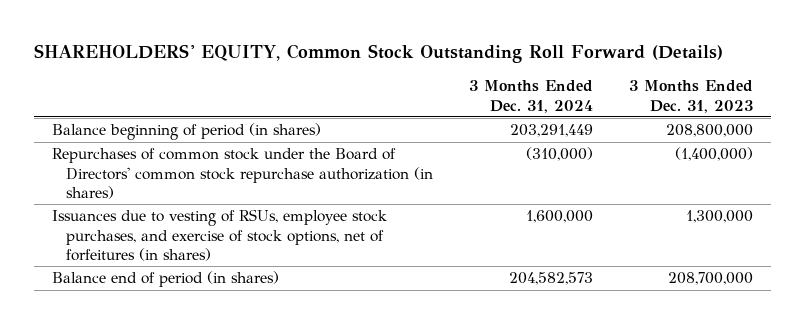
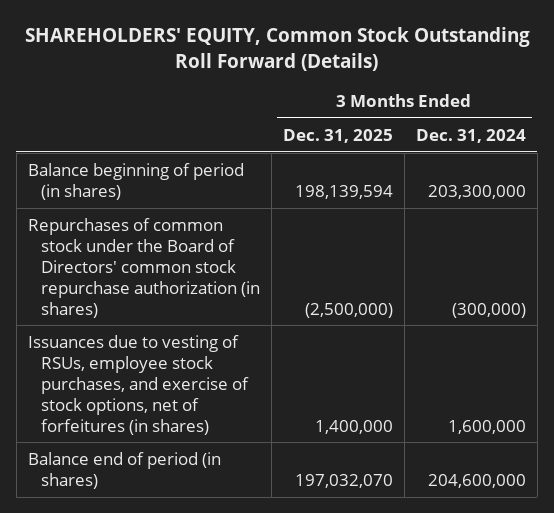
[628,80,753,113] 3 Months Ended Dec. 31, 2023 -> none
none -> [282,128,393,143] Dec. 31, 2025
[510,124,594,138] 203,291,449 -> [427,184,526,199] 203,300,000
[526,147,594,162] (310,000) -> [451,302,526,318] (300,000)
[509,272,594,286] 204,582,573 -> [427,473,526,488] 204,600,000

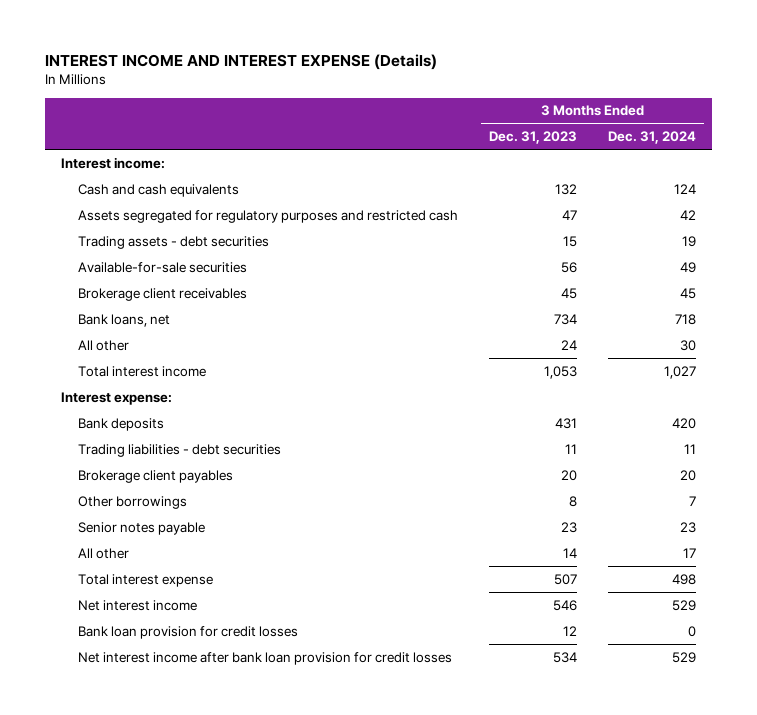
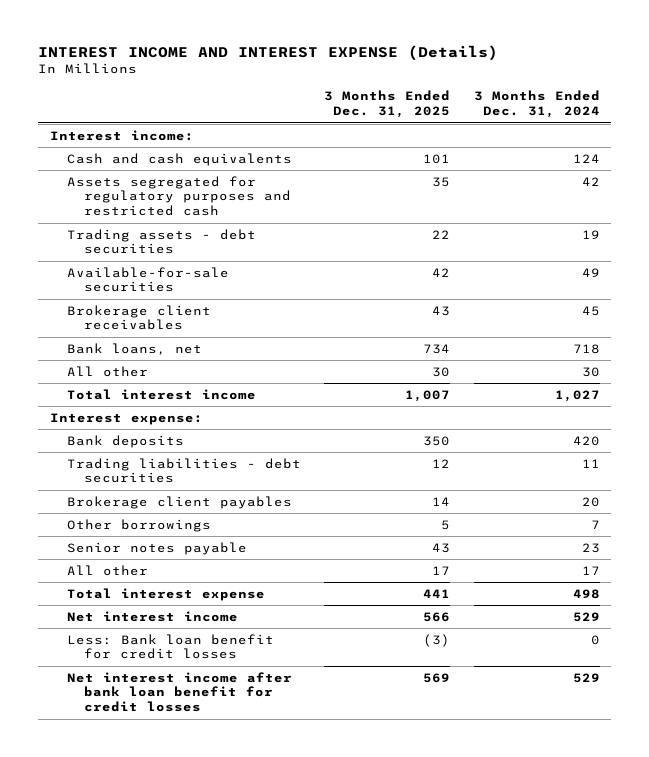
[489,131,578,145] Dec. 31, 2023 -> none
none -> [324,90,451,119] 3 Months Ended Dec. 31, 2025
[78,625,299,639] Bank loan provision for credit losses -> [66,633,274,660] Less: Bank loan benefit for credit losses
[78,651,453,665] Net interest income after bank loan provision for credit losses -> [66,671,292,713] Net interest income after bank loan benefit for credit losses

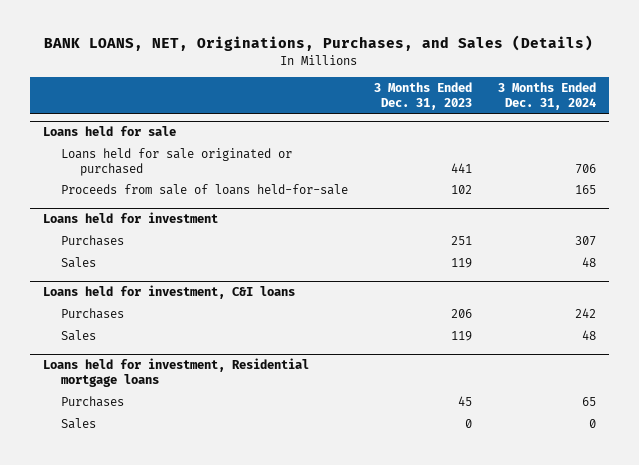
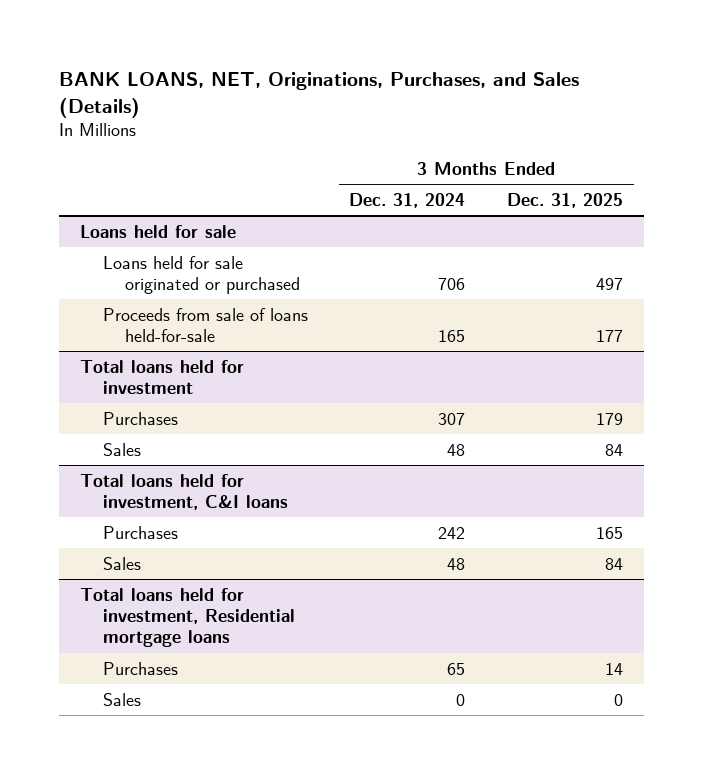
[374,81,473,110] 3 Months Ended Dec. 31, 2023 -> none
none -> [507,192,624,208] Dec. 31, 2025
[42,212,218,224] Loans held for investment -> [79,359,244,394] Total loans held for investment
[42,285,295,300] Loans held for investment, C&I loans -> [79,473,288,510] Total loans held for investment, C&I loans
[42,358,309,387] Loans held for investment, Residential mortgage loans -> [79,587,295,648] Total loans held for investment, Residential mortgage loans

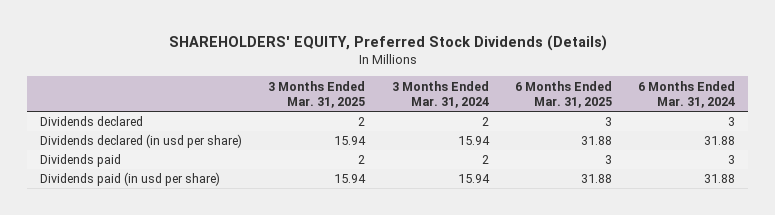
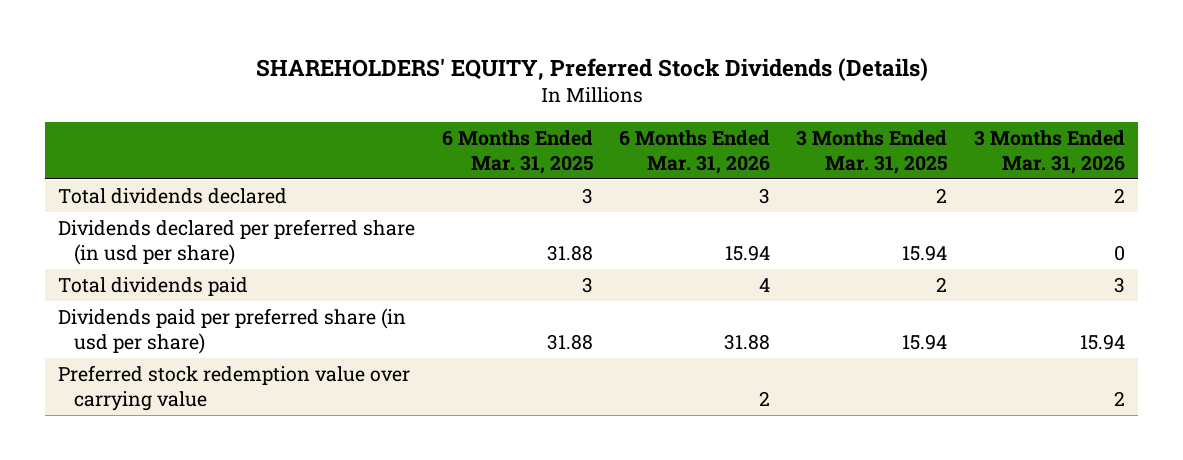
[391,80,489,108] 3 Months Ended Mar. 31, 2024 -> none
[637,80,735,108] 6 Months Ended Mar. 31, 2024 -> none
none -> [619,129,771,174] 6 Months Ended Mar. 31, 2026
none -> [973,129,1125,174] 3 Months Ended Mar. 31, 2026
[40,116,144,127] Dividends declared -> [58,187,288,204] Total dividends declared
[40,134,243,149] Dividends declared (in usd per share) -> [58,218,416,266] Dividends declared per preferred share (in usd per share)
[40,154,122,168] Dividends paid -> [58,276,249,296] Total dividends paid
[40,172,221,187] Dividends paid (in usd per share) -> [58,307,407,355] Dividends paid per preferred share (in usd per share)
none -> [58,364,411,412] Preferred stock redemption value over carrying value

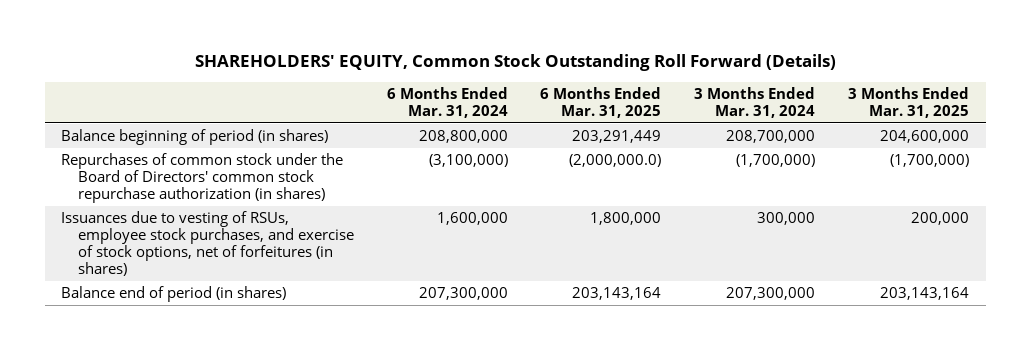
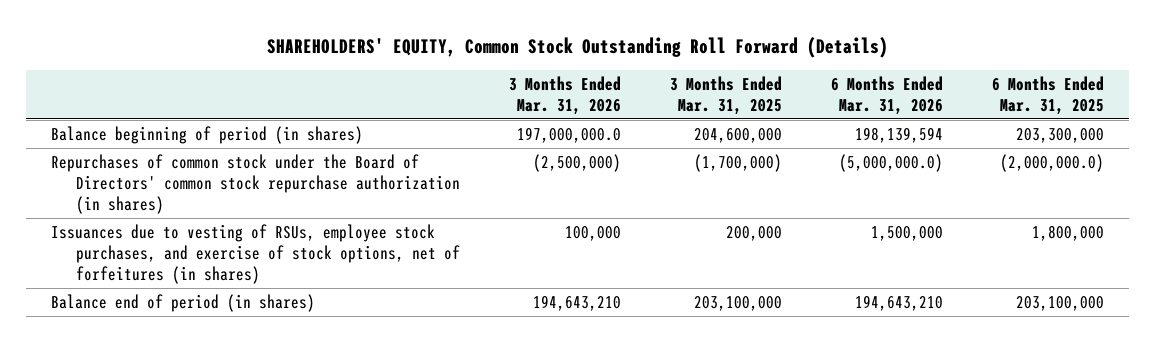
[386,86,508,118] 6 Months Ended Mar. 31, 2024 -> none
[694,86,816,118] 3 Months Ended Mar. 31, 2024 -> none
none -> [509,75,622,115] 3 Months Ended Mar. 31, 2026
none -> [831,75,944,115] 6 Months Ended Mar. 31, 2026
[572,130,662,144] 203,291,449 -> [1016,127,1105,143] 203,300,000
[572,287,662,301] 203,143,164 -> [1016,295,1105,311] 203,100,000
[880,287,970,301] 203,143,164 -> [694,295,783,311] 203,100,000

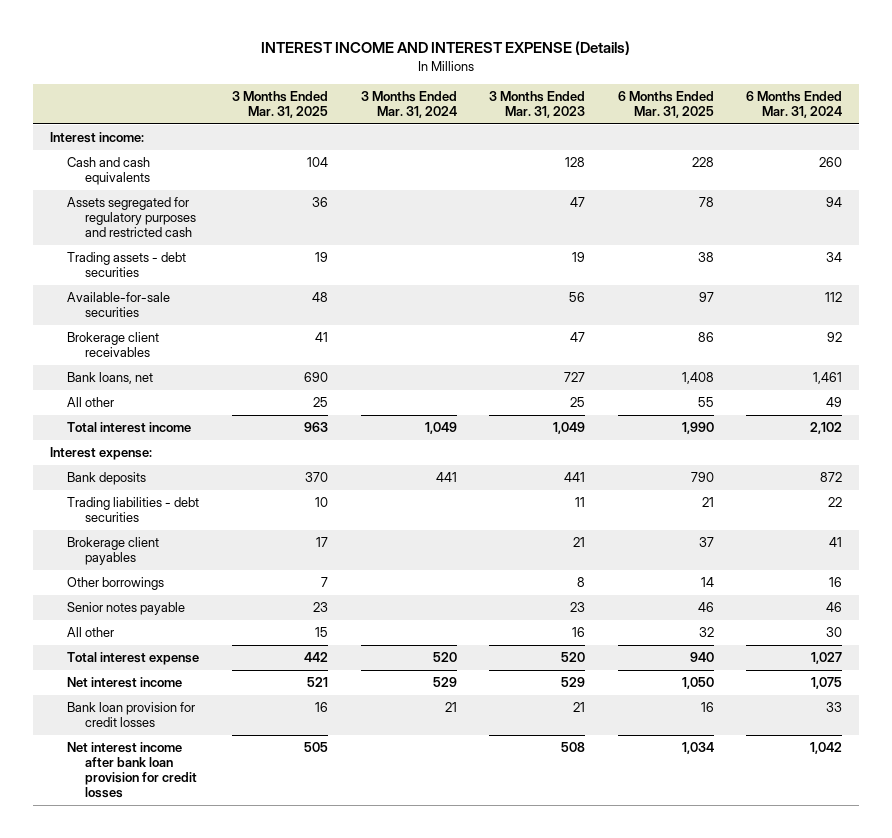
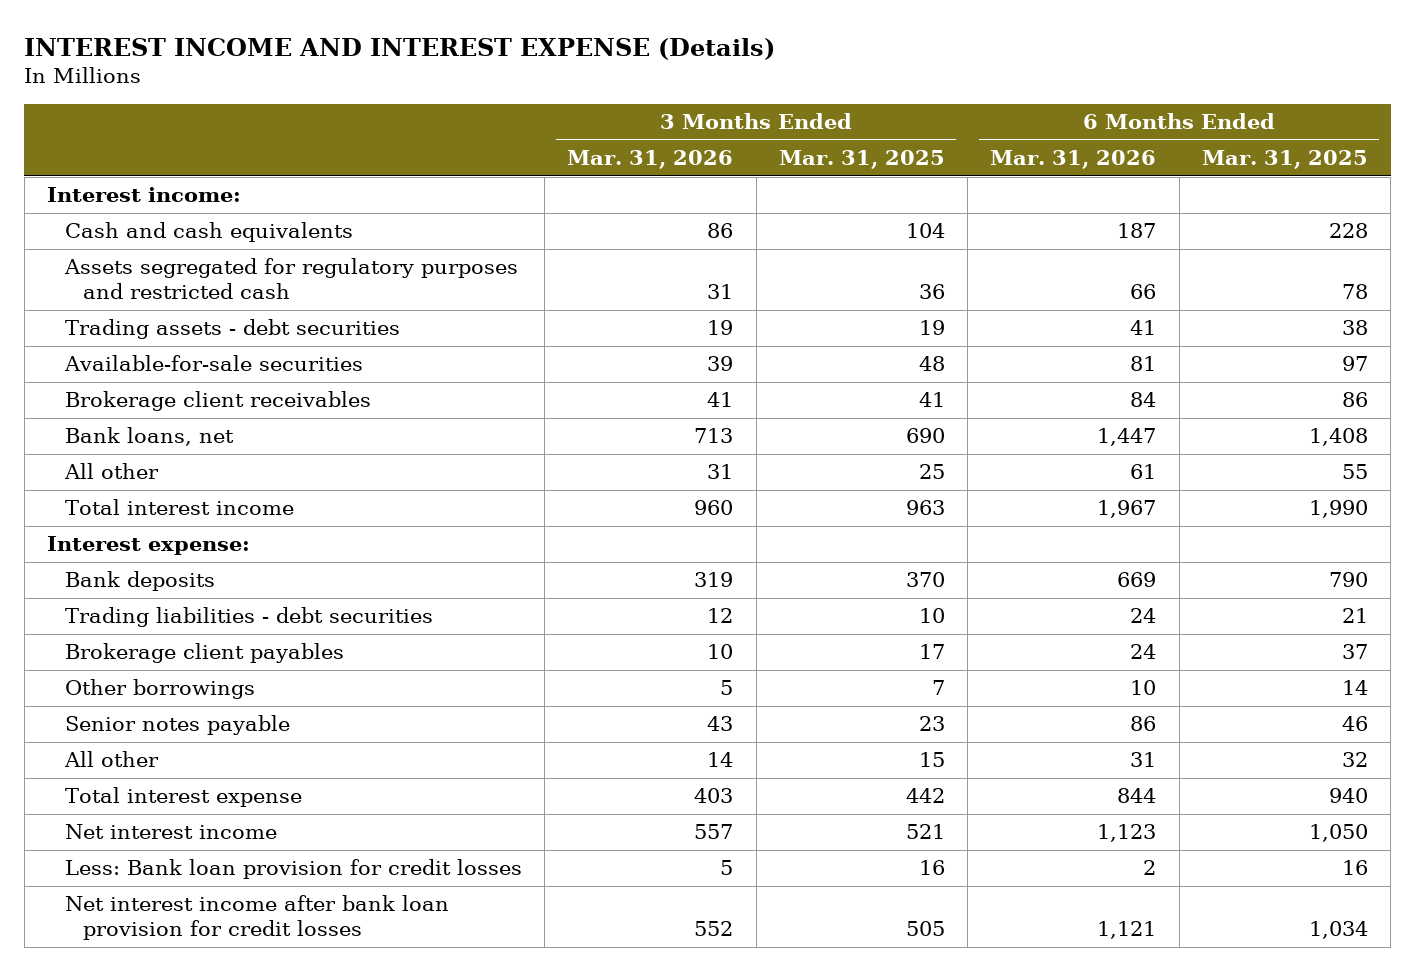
[360,91,457,119] 3 Months Ended Mar. 31, 2024 -> none
[489,91,586,119] 3 Months Ended Mar. 31, 2023 -> none
[746,91,843,119] 6 Months Ended Mar. 31, 2024 -> none
none -> [567,150,734,170] Mar. 31, 2026
none -> [990,150,1157,170] Mar. 31, 2026
[67,702,196,728] Bank loan provision for credit losses -> [64,859,522,880] Less: Bank loan provision for credit losses

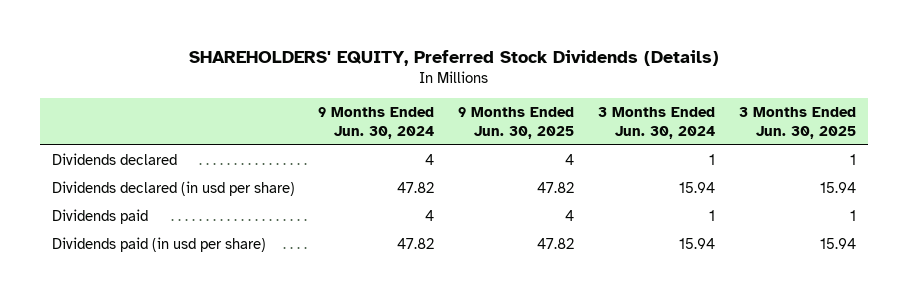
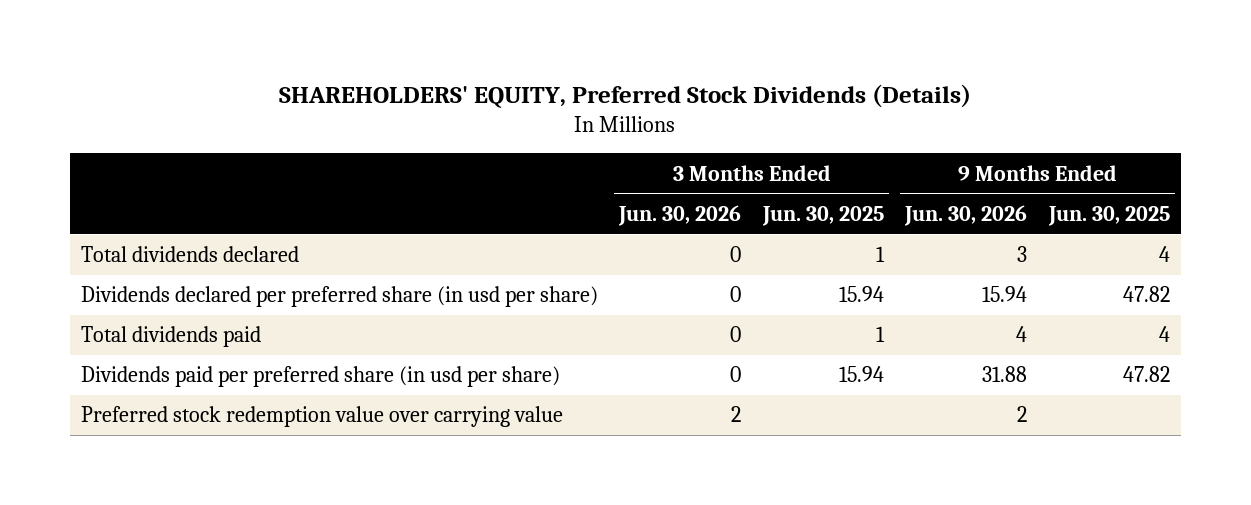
[318,107,435,140] 9 Months Ended Jun. 30, 2024 -> none
[598,107,716,140] 3 Months Ended Jun. 30, 2024 -> none
none -> [618,204,742,226] Jun. 30, 2026
none -> [904,204,1028,226] Jun. 30, 2026
[51,152,177,165] Dividends declared -> [80,246,299,263] Total dividends declared
[51,180,295,196] Dividends declared (in usd per share) -> [80,286,598,308] Dividends declared per preferred share (in usd per share)
[51,208,148,224] Dividends paid -> [80,326,261,348] Total dividends paid
[51,236,266,252] Dividends paid (in usd per share) -> [80,366,560,388] Dividends paid per preferred share (in usd per share)
none -> [80,406,563,428] Preferred stock redemption value over carrying value

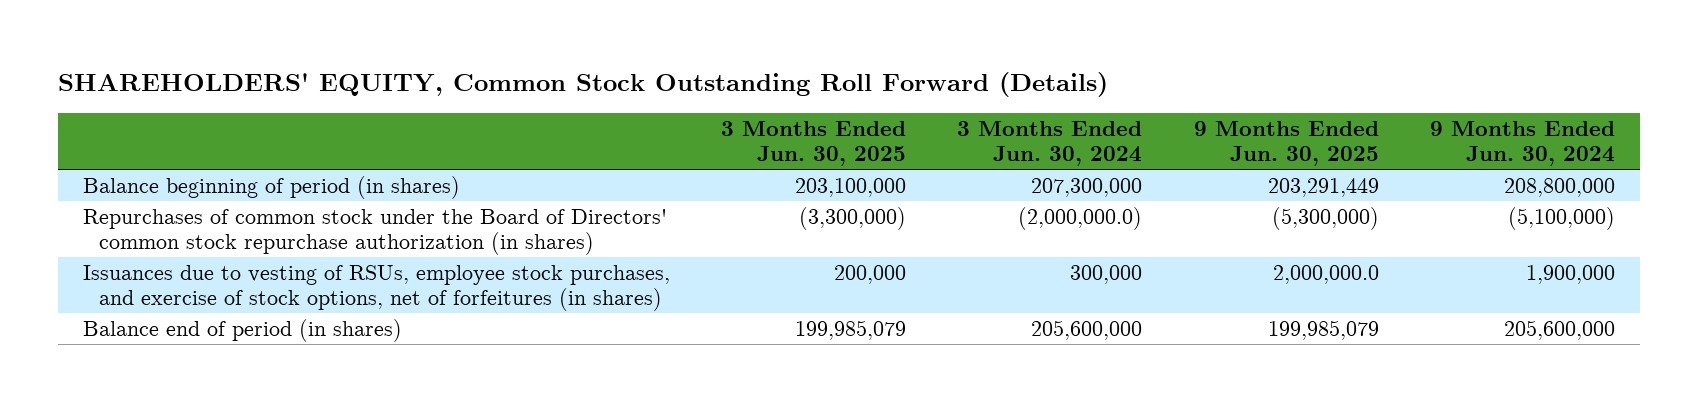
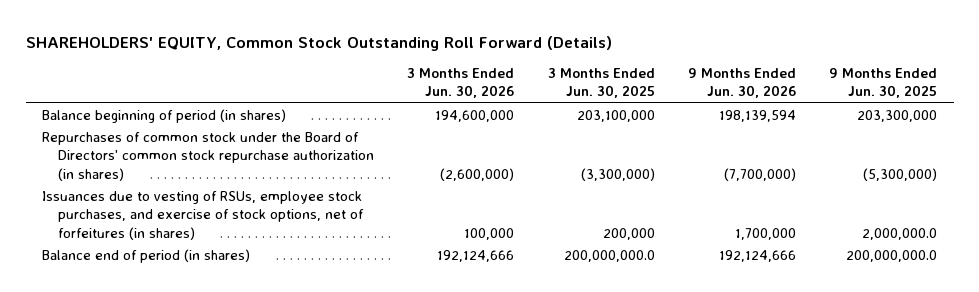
[957,121,1143,167] 3 Months Ended Jun. 30, 2024 -> none
[1429,121,1615,167] 9 Months Ended Jun. 30, 2024 -> none
none -> [407,68,515,99] 3 Months Ended Jun. 30, 2026
none -> [687,68,796,99] 9 Months Ended Jun. 30, 2026
[1267,177,1379,197] 203,291,449 -> [857,110,938,123] 203,300,000
[795,319,907,340] 199,985,079 -> [563,250,655,263] 200,000,000.0
[1267,319,1379,340] 199,985,079 -> [846,250,938,263] 200,000,000.0

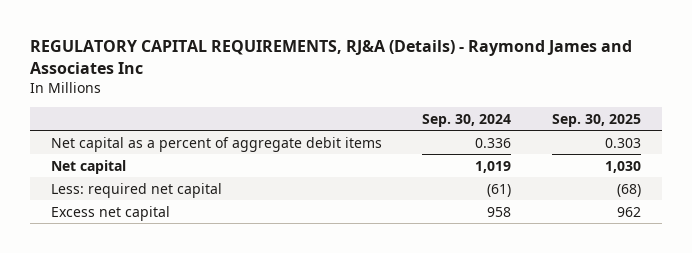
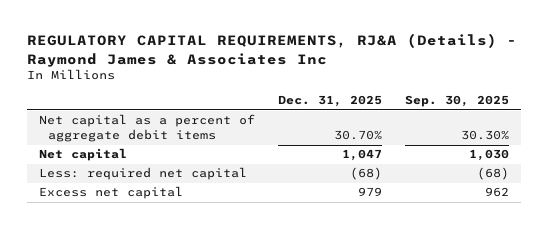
[30,40,633,75] REGULATORY CAPITAL REQUIREMENTS, RJ&A (Details) - Raymond James and Associates Inc -> [27,33,518,67] REGULATORY CAPITAL REQUIREMENTS, RJ&A (Details) - Raymond James & Associates Inc
[422,113,512,127] Sep. 30, 2024 -> none
none -> [278,95,383,108] Dec. 31, 2025
[605,137,642,148] 0.303 -> [461,130,510,141] 30.30%

